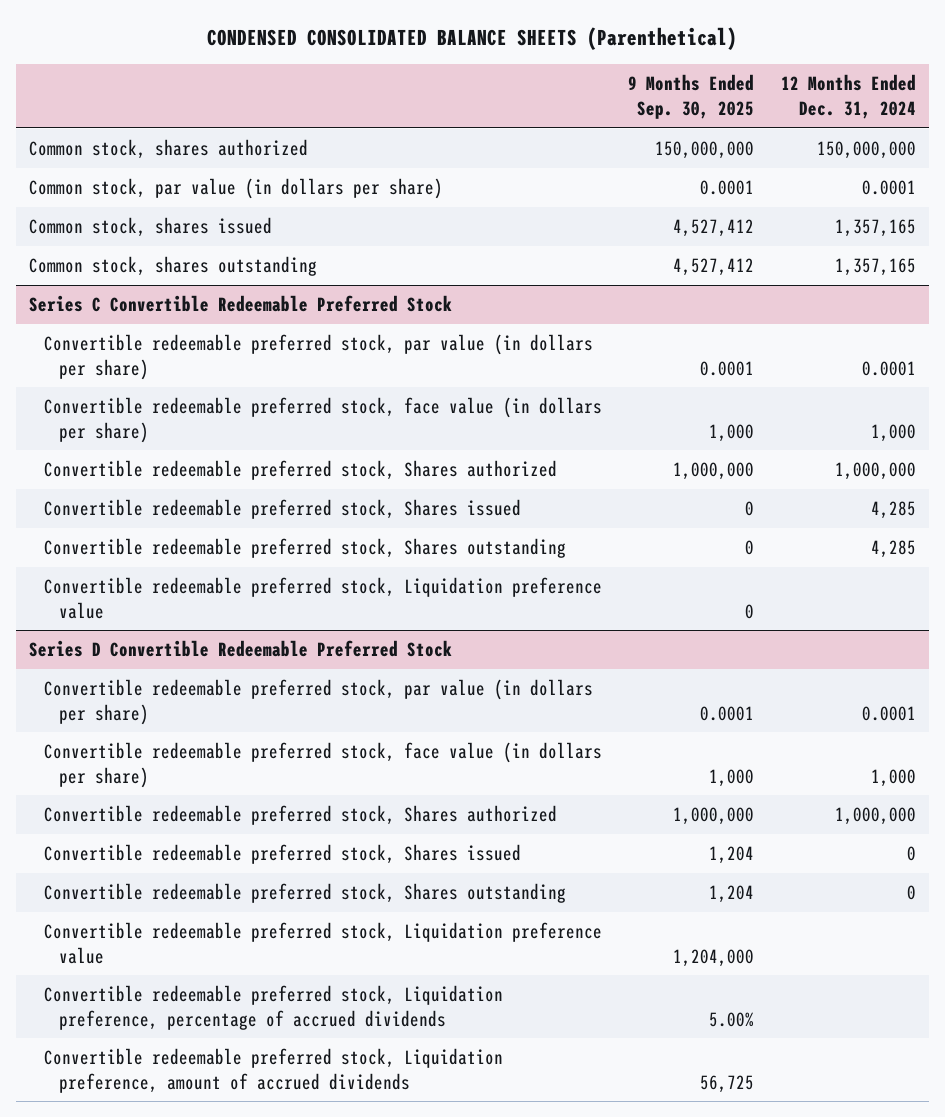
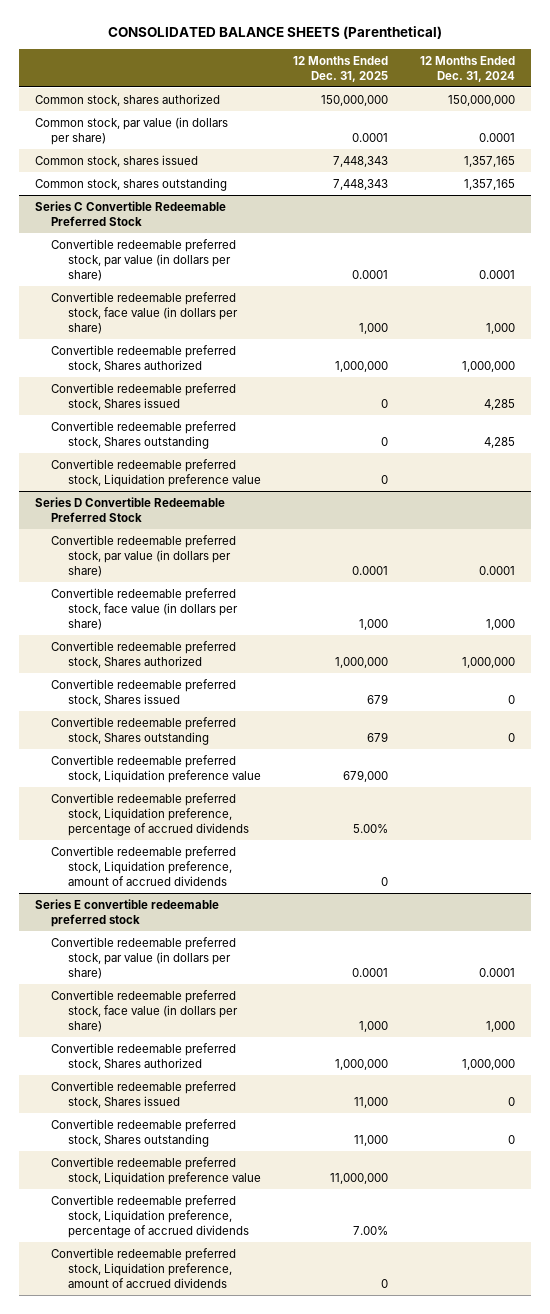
[207,27,738,51] CONDENSED CONSOLIDATED BALANCE SHEETS (Parenthetical) -> [108,26,443,40] CONSOLIDATED BALANCE SHEETS (Parenthetical)
[628,74,755,119] 9 Months Ended Sep. 30, 2025 -> none
none -> [292,55,388,82] 12 Months Ended Dec. 31, 2025
none -> [35,898,220,927] Series E convertible redeemable preferred stock
none -> [51,936,237,979] Convertible redeemable preferred stock, par value (in dollars per share)
none -> [51,989,238,1032] Convertible redeemable preferred stock, face value (in dollars per share)
none -> [51,1042,237,1070] Convertible redeemable preferred stock, Shares authorized
none -> [51,1080,237,1108] Convertible redeemable preferred stock, Shares issued
none -> [51,1118,237,1147] Convertible redeemable preferred stock, Shares outstanding
none -> [51,1156,261,1185] Convertible redeemable preferred stock, Liquidation preference value
none -> [51,1194,249,1238] Convertible redeemable preferred stock, Liquidation preference, percentage of accrued dividends
none -> [51,1247,237,1288] Convertible redeemable preferred stock, Liquidation preference, amount of accrued dividends

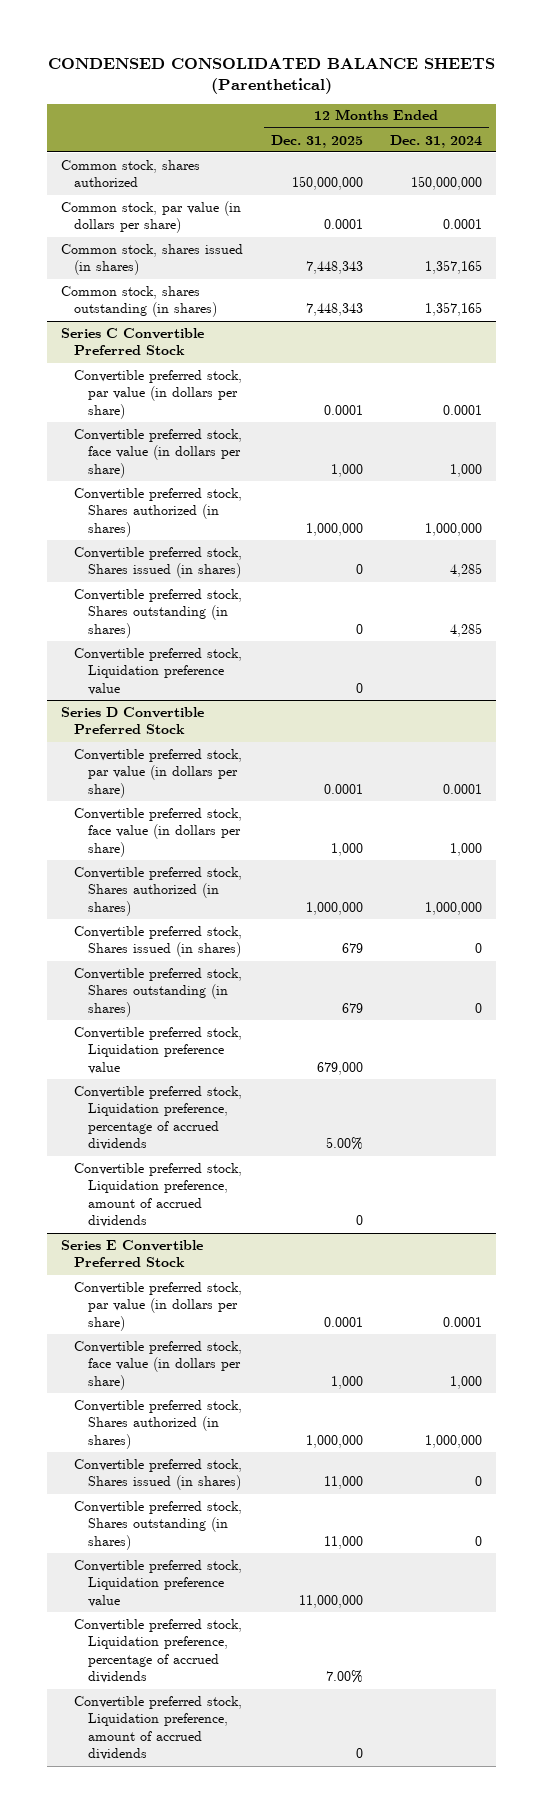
[108,26,443,40] CONSOLIDATED BALANCE SHEETS (Parenthetical) -> [47,57,495,94] CONDENSED CONSOLIDATED BALANCE SHEETS (Parenthetical)
[35,154,199,167] Common stock, shares issued -> [60,243,243,276] Common stock, shares issued (in shares)
[35,177,228,191] Common stock, shares outstanding -> [60,285,218,318] Common stock, shares outstanding (in shares)
[35,200,227,226] Series C Convertible Redeemable Preferred Stock -> [60,327,204,356] Series C Convertible Preferred Stock
[51,238,237,281] Convertible redeemable preferred stock, par value (in dollars per share) -> [74,369,243,419] Convertible preferred stock, par value (in dollars per share)
[51,291,238,334] Convertible redeemable preferred stock, face value (in dollars per share) -> [74,428,243,478] Convertible preferred stock, face value (in dollars per share)
[51,344,237,372] Convertible redeemable preferred stock, Shares authorized -> [74,487,243,537] Convertible preferred stock, Shares authorized (in shares)
[51,382,237,410] Convertible redeemable preferred stock, Shares issued -> [74,546,243,579] Convertible preferred stock, Shares issued (in shares)
[51,420,237,449] Convertible redeemable preferred stock, Shares outstanding -> [74,588,243,638] Convertible preferred stock, Shares outstanding (in shares)
[51,458,261,487] Convertible redeemable preferred stock, Liquidation preference value -> [74,647,243,695] Convertible preferred stock, Liquidation preference value
[35,496,226,522] Series D Convertible Redeemable Preferred Stock -> [60,706,204,735] Series D Convertible Preferred Stock
[51,534,237,577] Convertible redeemable preferred stock, par value (in dollars per share) -> [74,748,243,798] Convertible preferred stock, par value (in dollars per share)
[51,587,238,630] Convertible redeemable preferred stock, face value (in dollars per share) -> [74,807,243,857] Convertible preferred stock, face value (in dollars per share)
[51,640,237,668] Convertible redeemable preferred stock, Shares authorized -> [74,866,243,916] Convertible preferred stock, Shares authorized (in shares)
[51,678,237,706] Convertible redeemable preferred stock, Shares issued -> [74,925,243,958] Convertible preferred stock, Shares issued (in shares)
[51,716,237,745] Convertible redeemable preferred stock, Shares outstanding -> [74,967,243,1017] Convertible preferred stock, Shares outstanding (in shares)
[51,754,261,783] Convertible redeemable preferred stock, Liquidation preference value -> [74,1026,243,1074] Convertible preferred stock, Liquidation preference value
[51,792,249,836] Convertible redeemable preferred stock, Liquidation preference, percentage of accrued dividends -> [74,1085,243,1151] Convertible preferred stock, Liquidation preference, percentage of accrued dividends
[51,845,237,886] Convertible redeemable preferred stock, Liquidation preference, amount of accrued dividends -> [74,1162,243,1228] Convertible preferred stock, Liquidation preference, amount of accrued dividends
[35,898,220,927] Series E convertible redeemable preferred stock -> [60,1239,203,1268] Series E Convertible Preferred Stock
[51,936,237,979] Convertible redeemable preferred stock, par value (in dollars per share) -> [74,1281,243,1331] Convertible preferred stock, par value (in dollars per share)
[51,989,238,1032] Convertible redeemable preferred stock, face value (in dollars per share) -> [74,1340,243,1390] Convertible preferred stock, face value (in dollars per share)
[51,1042,237,1070] Convertible redeemable preferred stock, Shares authorized -> [74,1399,243,1449] Convertible preferred stock, Shares authorized (in shares)
[51,1080,237,1108] Convertible redeemable preferred stock, Shares issued -> [74,1458,243,1491] Convertible preferred stock, Shares issued (in shares)
[51,1118,237,1147] Convertible redeemable preferred stock, Shares outstanding -> [74,1500,243,1550] Convertible preferred stock, Shares outstanding (in shares)
[51,1156,261,1185] Convertible redeemable preferred stock, Liquidation preference value -> [74,1559,243,1607] Convertible preferred stock, Liquidation preference value
[51,1194,249,1238] Convertible redeemable preferred stock, Liquidation preference, percentage of accrued dividends -> [74,1618,243,1684] Convertible preferred stock, Liquidation preference, percentage of accrued dividends
[51,1247,237,1288] Convertible redeemable preferred stock, Liquidation preference, amount of accrued dividends -> [74,1695,243,1761] Convertible preferred stock, Liquidation preference, amount of accrued dividends

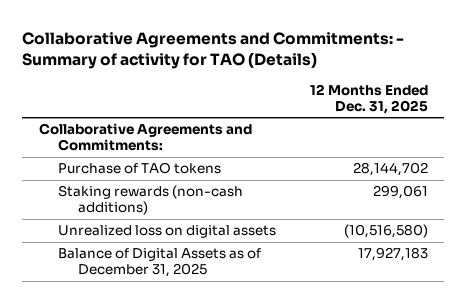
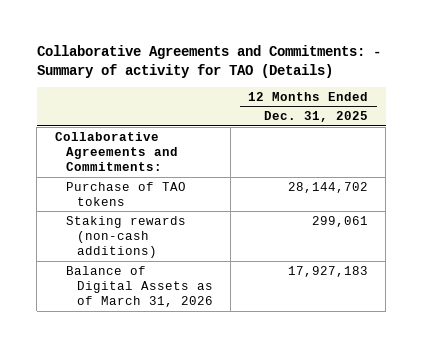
[58,225,277,239] Unrealized loss on digital assets -> none
[58,248,262,278] Balance of Digital Assets as of December 31, 2025 -> [65,265,214,307] Balance of Digital Assets as of March 31, 2026

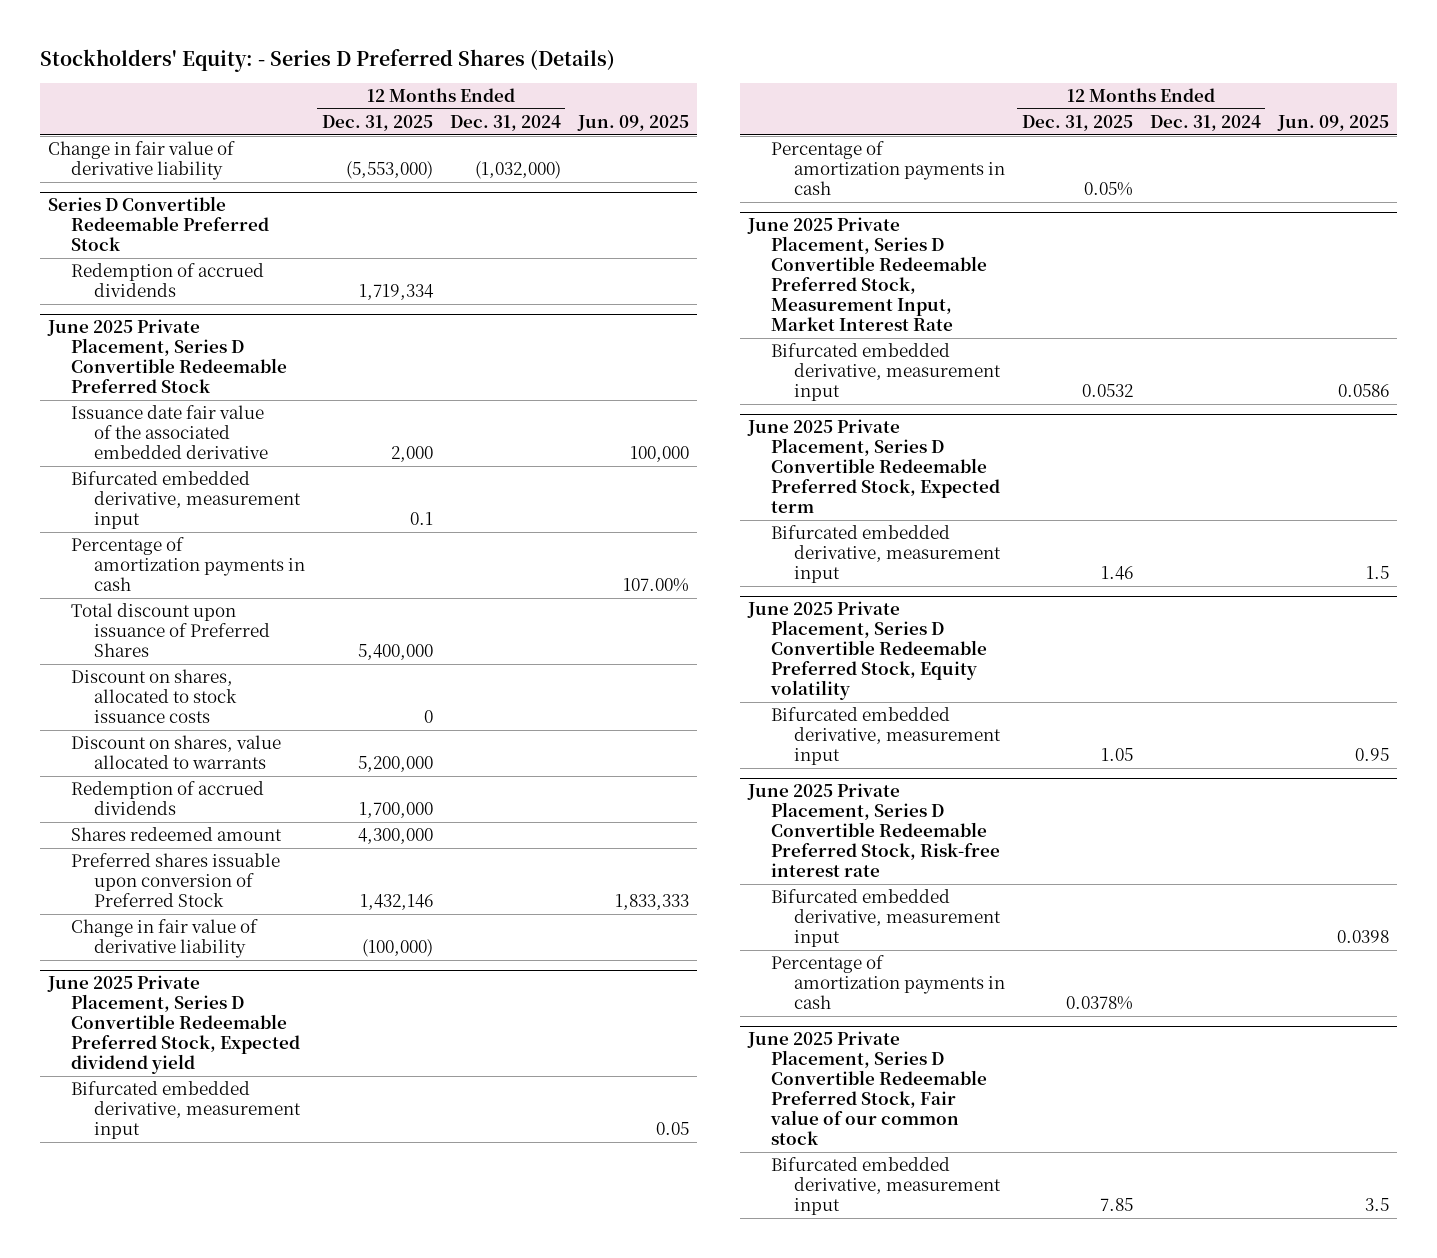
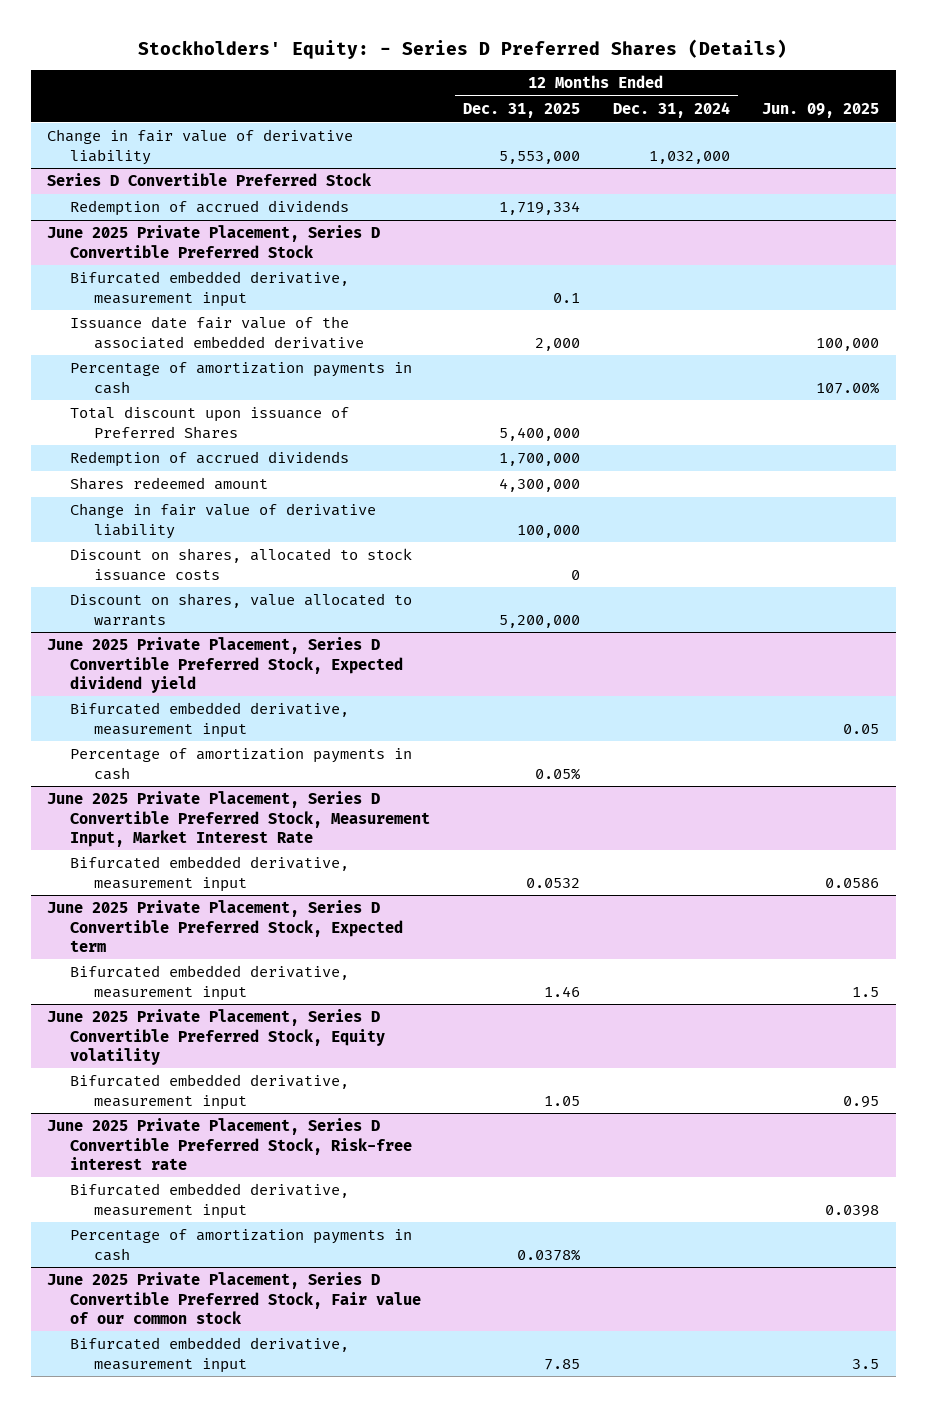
[345,161,433,180] (5,553,000) -> [499,150,581,164] 5,553,000
[474,161,561,180] (1,032,000) -> [648,150,730,164] 1,032,000
[48,196,269,252] Series D Convertible Redeemable Preferred Stock -> [47,173,373,187] Series D Convertible Preferred Stock
[70,405,268,460] Issuance date fair value of the associated embedded derivative -> none
[47,319,287,394] June 2025 Private Placement, Series D Convertible Redeemable Preferred Stock -> [47,225,381,258] June 2025 Private Placement, Series D Convertible Preferred Stock
none -> [70,316,364,349] Issuance date fair value of the associated embedded derivative
[70,669,237,724] Discount on shares, allocated to stock issuance costs -> none
[70,735,281,770] Discount on shares, value allocated to warrants -> none
[70,853,280,908] Preferred shares issuable upon conversion of Preferred Stock -> none
[361,939,433,958] (100,000) -> [517,524,581,538] 100,000
none -> [70,548,413,581] Discount on shares, allocated to stock issuance costs
none -> [70,593,413,626] Discount on shares, value allocated to warrants
[47,975,300,1075] June 2025 Private Placement, Series D Convertible Redeemable Preferred Stock, Expected dividend yield -> [47,637,404,693] June 2025 Private Placement, Series D Convertible Preferred Stock, Expected dividend yield
[747,217,987,332] June 2025 Private Placement, Series D Convertible Redeemable Preferred Stock, Measurement Input, Market Interest Rate -> [47,791,431,847] June 2025 Private Placement, Series D Convertible Preferred Stock, Measurement Input, Market Interest Rate
[747,419,1000,514] June 2025 Private Placement, Series D Convertible Redeemable Preferred Stock, Expected term -> [47,900,404,952] June 2025 Private Placement, Series D Convertible Preferred Stock, Expected term
[747,601,987,701] June 2025 Private Placement, Series D Convertible Redeemable Preferred Stock, Equity volatility -> [47,1009,386,1065] June 2025 Private Placement, Series D Convertible Preferred Stock, Equity volatility
[747,783,1000,878] June 2025 Private Placement, Series D Convertible Redeemable Preferred Stock, Risk-free interest rate -> [47,1118,413,1170] June 2025 Private Placement, Series D Convertible Preferred Stock, Risk-free interest rate
[747,1031,987,1146] June 2025 Private Placement, Series D Convertible Redeemable Preferred Stock, Fair value of our common stock -> [47,1272,422,1324] June 2025 Private Placement, Series D Convertible Preferred Stock, Fair value of our common stock

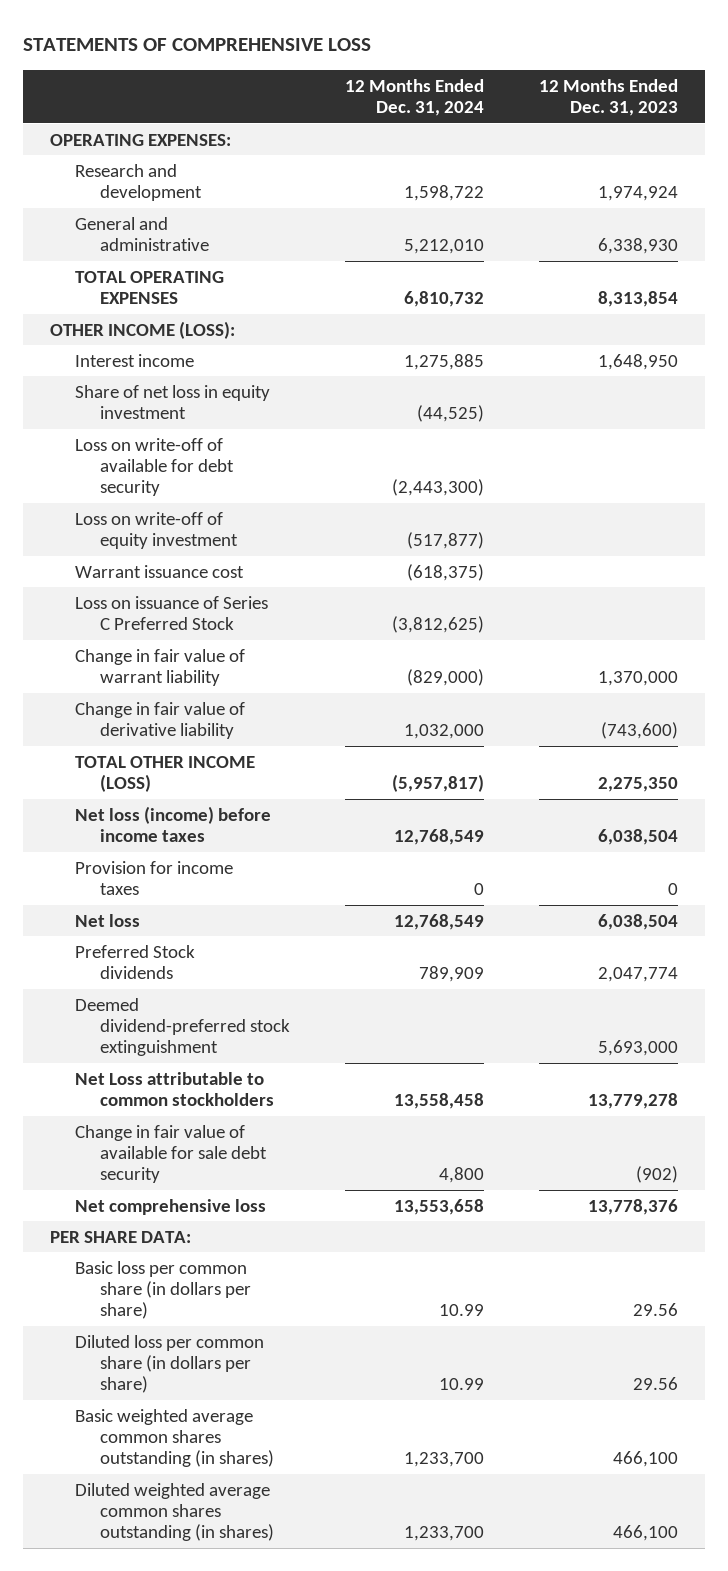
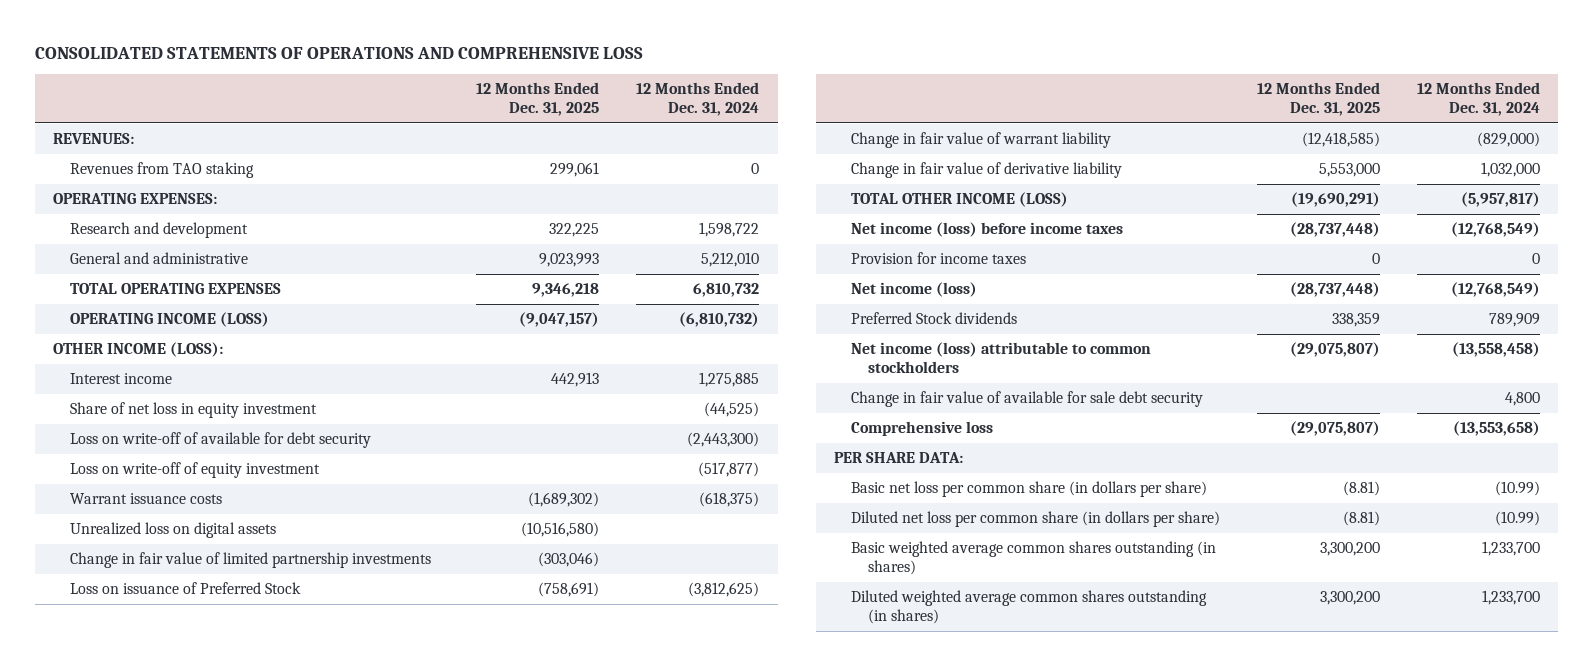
[22,38,371,52] STATEMENTS OF COMPREHENSIVE LOSS -> [35,46,644,59] CONSOLIDATED STATEMENTS OF OPERATIONS AND COMPREHENSIVE LOSS
[538,78,678,116] 12 Months Ended Dec. 31, 2023 -> none
none -> [476,82,600,116] 12 Months Ended Dec. 31, 2025
none -> [53,133,135,145] REVENUES:
none -> [70,162,255,179] Revenues from TAO staking
none -> [70,312,270,328] OPERATING INCOME (LOSS)
[75,564,245,578] Warrant issuance cost -> [70,493,223,505] Warrant issuance costs
none -> [70,522,277,539] Unrealized loss on digital assets
none -> [70,552,432,569] Change in fair value of limited partnership investments
[75,595,269,631] Loss on issuance of Series C Preferred Stock -> [70,582,302,595] Loss on issuance of Preferred Stock
[75,805,272,843] Net loss (income) before income taxes -> [850,222,1123,238] Net income (loss) before income taxes
[393,829,484,846] 12,768,549 -> [1450,222,1540,238] (12,768,549)
[75,913,141,927] Net loss -> [850,282,977,298] Net income (loss)
[393,913,484,930] 12,768,549 -> [1450,282,1540,298] (12,768,549)
[75,997,290,1057] Deemed dividend-preferred stock extinguishment -> none
[75,1071,274,1107] Net Loss attributable to common stockholders -> [850,342,1151,373] Net income (loss) attributable to common stockholders
[393,1093,484,1110] 13,558,458 -> [1451,342,1540,358] (13,558,458)
[75,1198,267,1215] Net comprehensive loss -> [850,421,993,437] Comprehensive loss
[393,1198,484,1215] 13,553,658 -> [1452,421,1540,437] (13,553,658)
[75,1260,251,1320] Basic loss per common share (in dollars per share) -> [850,481,1207,498] Basic net loss per common share (in dollars per share)
[438,1304,484,1317] 10.99 -> [1494,481,1540,497] (10.99)
[75,1334,265,1394] Diluted loss per common share (in dollars per share) -> [850,511,1220,528] Diluted net loss per common share (in dollars per share)
[438,1378,484,1391] 10.99 -> [1494,511,1540,527] (10.99)

